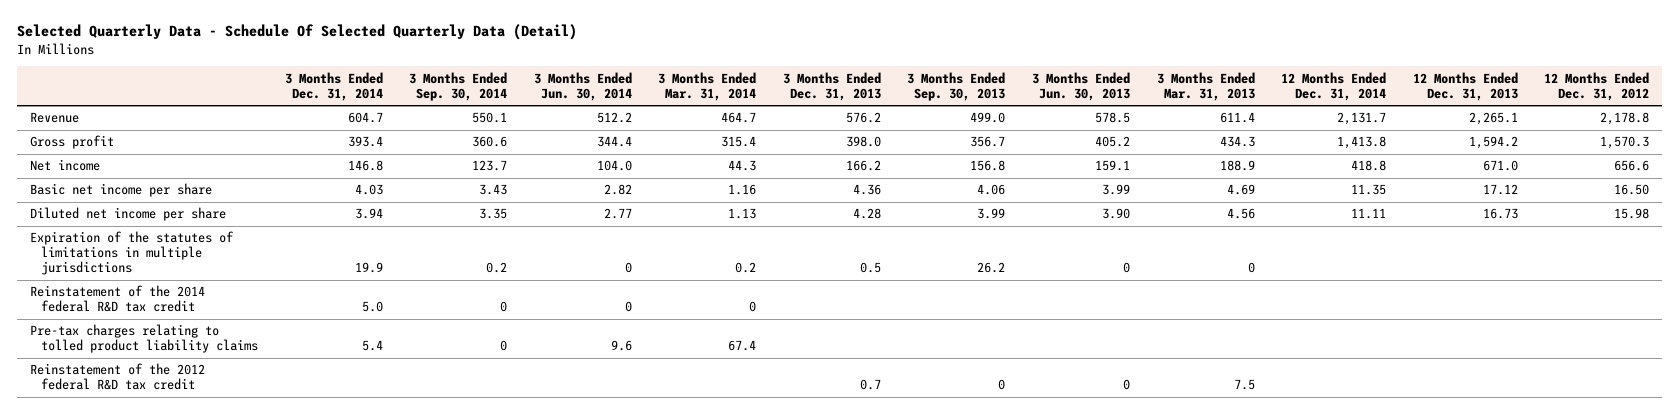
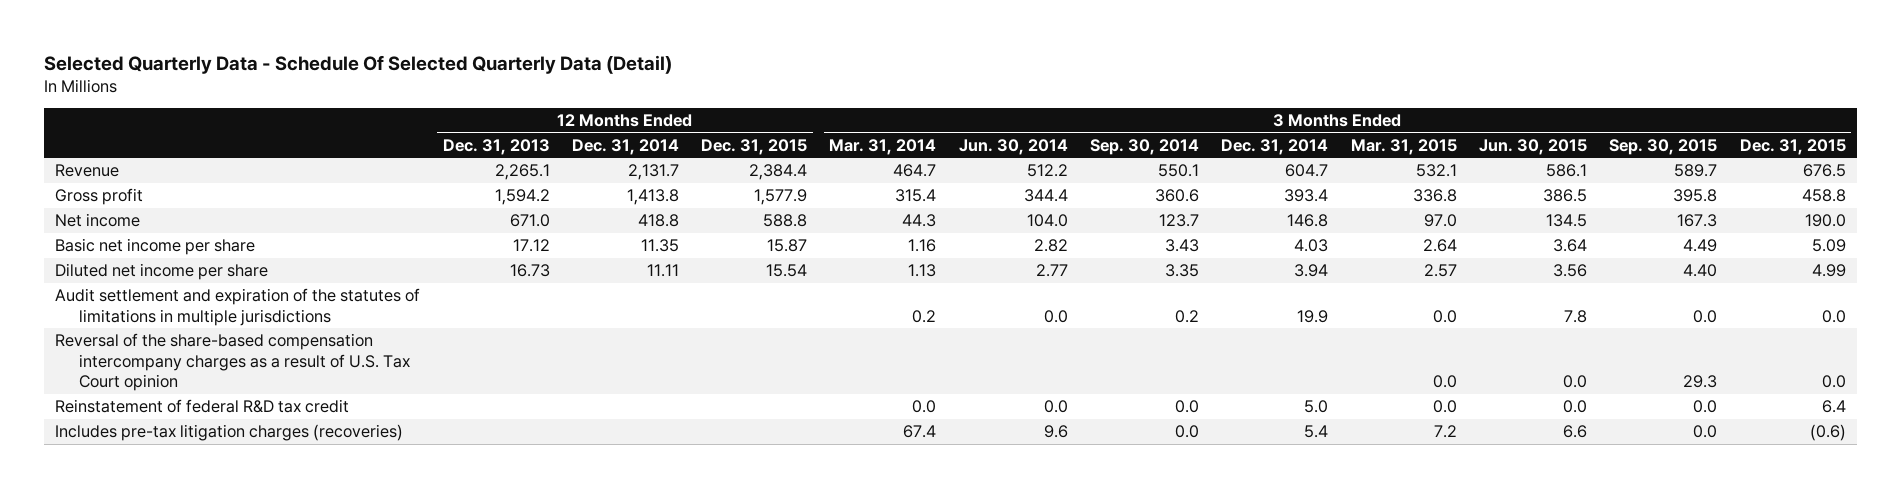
[782,71,881,101] 3 Months Ended Dec. 31, 2013 -> none
[907,71,1006,101] 3 Months Ended Sep. 30, 2013 -> none
[1031,71,1130,101] 3 Months Ended Jun. 30, 2013 -> none
[1156,71,1255,101] 3 Months Ended Mar. 31, 2013 -> none
[1544,71,1650,101] 12 Months Ended Dec. 31, 2012 -> none
none -> [701,138,808,155] Dec. 31, 2015
none -> [1350,138,1457,155] Mar. 31, 2015
none -> [1478,138,1587,155] Jun. 30, 2015
none -> [1609,138,1718,155] Sep. 30, 2015
none -> [1739,138,1846,155] Dec. 31, 2015
[29,363,205,391] Reinstatement of the 2012 federal R&D tax credit -> none
[29,231,234,276] Expiration of the statutes of limitations in multiple jurisdictions -> [55,288,421,326] Audit settlement and expiration of the statutes of limitations in multiple jurisdictions
[624,262,632,274] 0 -> [1043,309,1068,323] 0.0
none -> [55,333,411,392] Reversal of the share-based compensation intercompany charges as a result of U.S. Tax Court opinion
[29,285,205,313] Reinstatement of the 2014 federal R&D tax credit -> [55,399,350,414] Reinstatement of federal R&D tax credit
[500,301,508,313] 0 -> [1175,400,1200,414] 0.0
[624,301,632,313] 0 -> [1043,400,1068,414] 0.0
[749,301,757,313] 0 -> [912,400,937,414] 0.0
[29,324,259,354] Pre-tax charges relating to tolled product liability claims -> [55,424,404,442] Includes pre-tax litigation charges (recoveries)
[500,340,508,352] 0 -> [1175,425,1200,439] 0.0

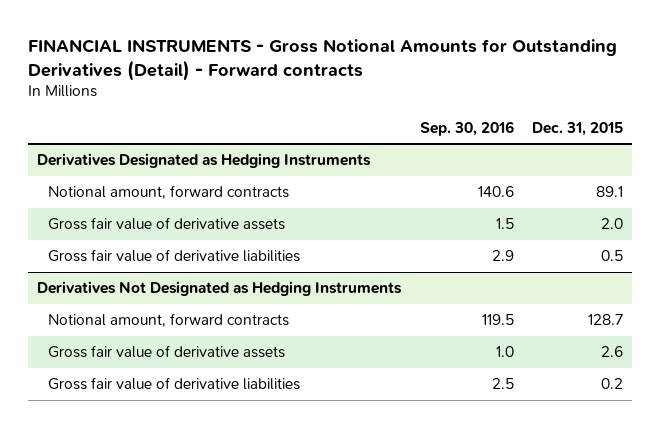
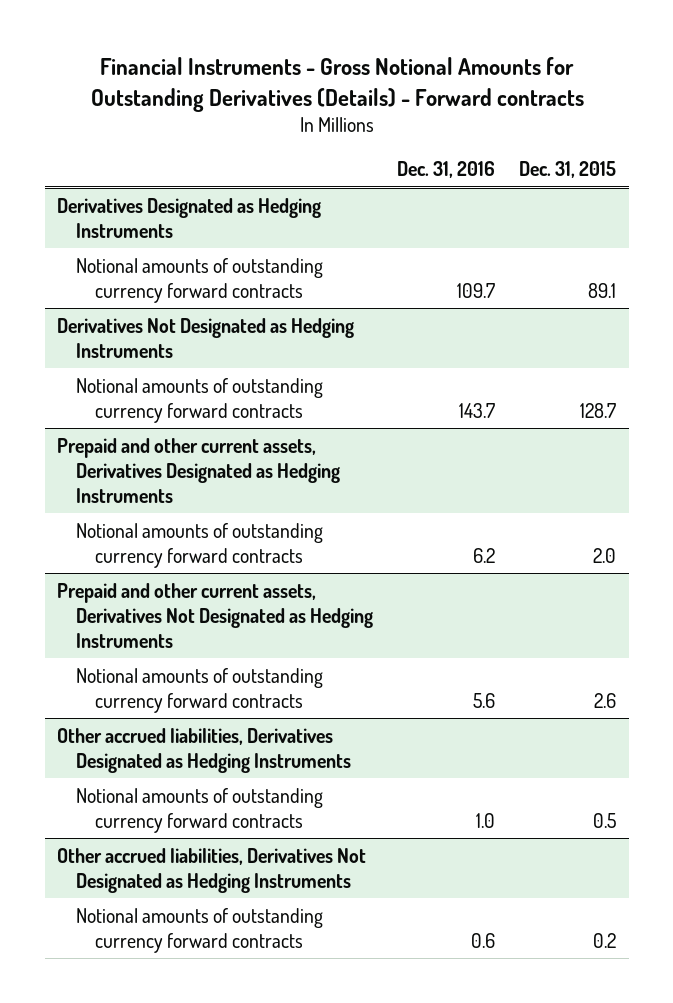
[27,38,617,81] FINANCIAL INSTRUMENTS - Gross Notional Amounts for Outstanding Derivatives (Detail) - Forward contracts -> [90,57,584,112] Financial Instruments - Gross Notional Amounts for Outstanding Derivatives (Details) - Forward contracts
[419,120,514,136] Sep. 30, 2016 -> none
none -> [397,161,496,179] Dec. 31, 2016
[48,217,286,231] Gross fair value of derivative assets -> none
[48,249,301,263] Gross fair value of derivative liabilities -> none
[48,185,290,200] Notional amount, forward contracts -> [76,257,324,303] Notional amounts of outstanding currency forward contracts
[48,345,286,359] Gross fair value of derivative assets -> none
[48,377,301,391] Gross fair value of derivative liabilities -> none
[48,313,290,328] Notional amount, forward contracts -> [76,377,324,423] Notional amounts of outstanding currency forward contracts
none -> [56,437,341,503] Prepaid and other current assets, Derivatives Designated as Hedging Instruments
none -> [76,522,324,568] Notional amounts of outstanding currency forward contracts
none -> [56,582,374,648] Prepaid and other current assets, Derivatives Not Designated as Hedging Instruments
none -> [76,667,324,713] Notional amounts of outstanding currency forward contracts
none -> [56,727,352,773] Other accrued liabilities, Derivatives Designated as Hedging Instruments
none -> [76,787,324,833] Notional amounts of outstanding currency forward contracts
none -> [56,847,366,893] Other accrued liabilities, Derivatives Not Designated as Hedging Instruments
none -> [76,907,324,953] Notional amounts of outstanding currency forward contracts

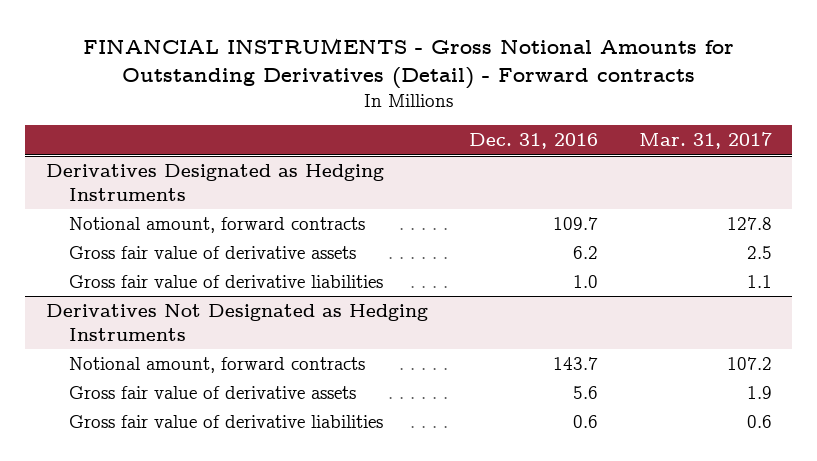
[90,57,584,112] Financial Instruments - Gross Notional Amounts for Outstanding Derivatives (Details) - Forward contracts -> [82,37,734,90] FINANCIAL INSTRUMENTS - Gross Notional Amounts for Outstanding Derivatives (Detail) - Forward contracts
[519,161,617,179] Dec. 31, 2015 -> none
none -> [638,132,772,150] Mar. 31, 2017
[76,257,324,303] Notional amounts of outstanding currency forward contracts -> [69,216,366,233] Notional amount, forward contracts
none -> [69,245,357,259] Gross fair value of derivative assets
none -> [69,274,384,288] Gross fair value of derivative liabilities
[56,437,341,503] Prepaid and other current assets, Derivatives Designated as Hedging Instruments -> none
[76,522,324,568] Notional amounts of outstanding currency forward contracts -> none
[56,582,374,648] Prepaid and other current assets, Derivatives Not Designated as Hedging Instruments -> none
[76,667,324,713] Notional amounts of outstanding currency forward contracts -> none
[56,727,352,773] Other accrued liabilities, Derivatives Designated as Hedging Instruments -> none
[76,787,324,833] Notional amounts of outstanding currency forward contracts -> none
[56,847,366,893] Other accrued liabilities, Derivatives Not Designated as Hedging Instruments -> none
[76,907,324,953] Notional amounts of outstanding currency forward contracts -> none
[76,377,324,423] Notional amounts of outstanding currency forward contracts -> [69,356,366,373] Notional amount, forward contracts
none -> [69,385,357,399] Gross fair value of derivative assets
none -> [69,414,384,428] Gross fair value of derivative liabilities

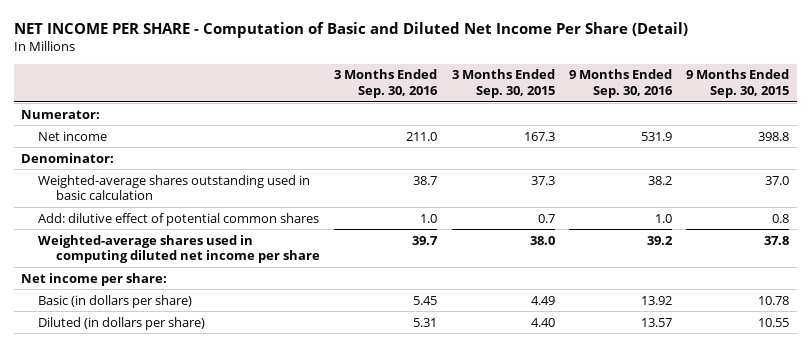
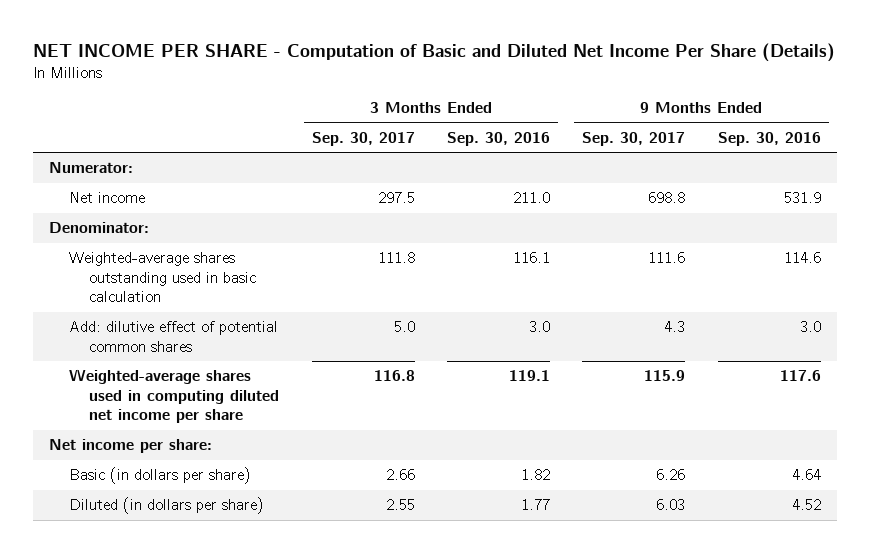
[13,21,688,38] NET INCOME PER SHARE - Computation of Basic and Diluted Net Income Per Share (Detail) -> [32,42,835,62] NET INCOME PER SHARE - Computation of Basic and Diluted Net Income Per Share (Details)
[451,69,555,99] 3 Months Ended Sep. 30, 2015 -> none
[686,69,790,99] 9 Months Ended Sep. 30, 2015 -> none
none -> [311,131,415,146] Sep. 30, 2017
none -> [582,131,686,146] Sep. 30, 2017
[413,175,438,185] 38.7 -> [512,252,550,264] 116.1
[647,175,672,185] 38.2 -> [783,252,821,264] 114.6
[420,213,438,223] 1.0 -> [528,321,550,333] 3.0
[654,213,672,223] 1.0 -> [799,321,821,333] 3.0
[412,235,439,245] 39.7 -> [508,370,550,382] 119.1
[646,235,673,245] 39.2 -> [779,370,821,382] 117.6
[413,295,438,305] 5.45 -> [520,469,550,481] 1.82
[640,295,672,305] 13.92 -> [791,469,821,481] 4.64
[413,317,438,327] 5.31 -> [520,499,550,511] 1.77
[640,317,672,327] 13.57 -> [791,499,821,511] 4.52

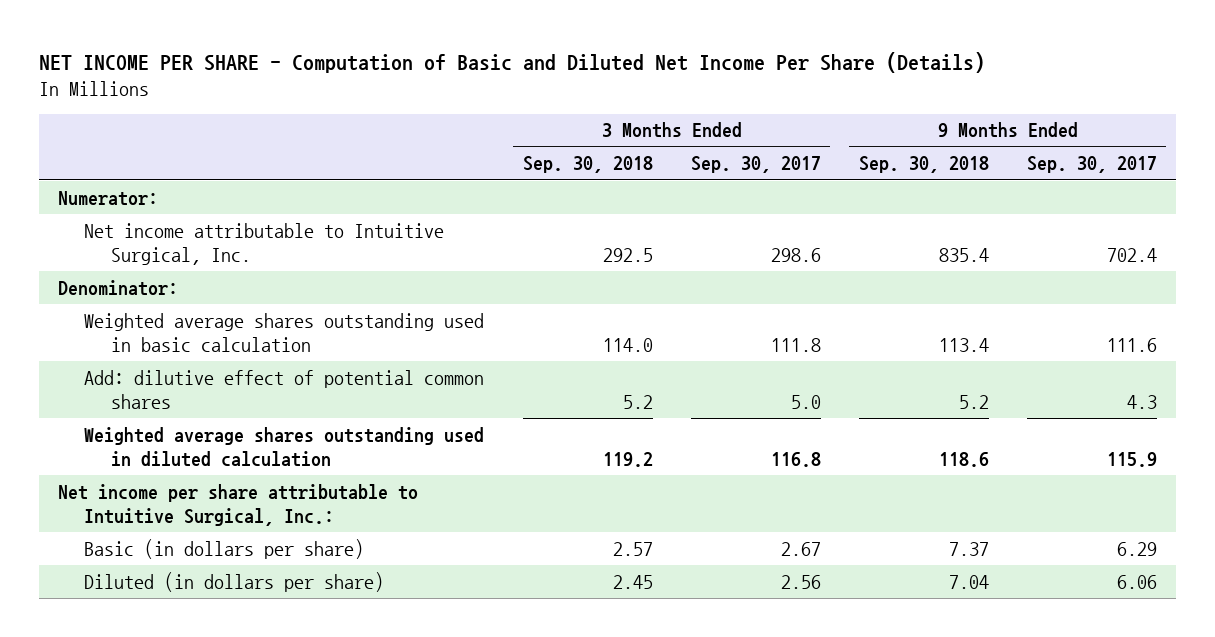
[446,131,550,146] Sep. 30, 2016 -> none
[717,131,821,146] Sep. 30, 2016 -> none
none -> [522,156,653,174] Sep. 30, 2018
none -> [858,156,989,174] Sep. 30, 2018
[69,192,146,204] Net income -> [84,222,445,265] Net income attributable to Intuitive Surgical, Inc.
[377,192,415,204] 297.5 -> [770,247,821,262] 298.6
[648,192,686,204] 698.8 -> [1106,247,1157,262] 702.4
[69,252,257,303] Weighted-average shares outstanding used in basic calculation -> [84,312,485,352] Weighted average shares outstanding used in basic calculation
[69,369,280,424] Weighted-average shares used in computing diluted net income per share -> [84,426,485,467] Weighted average shares outstanding used in diluted calculation
[49,439,213,454] Net income per share: -> [57,483,418,526] Net income per share attributable to Intuitive Surgical, Inc.:
[385,469,415,481] 2.66 -> [780,541,821,556] 2.67
[656,469,686,481] 6.26 -> [1116,541,1157,556] 6.29
[385,499,415,511] 2.55 -> [780,574,821,589] 2.56
[656,499,686,511] 6.03 -> [1116,574,1157,589] 6.06

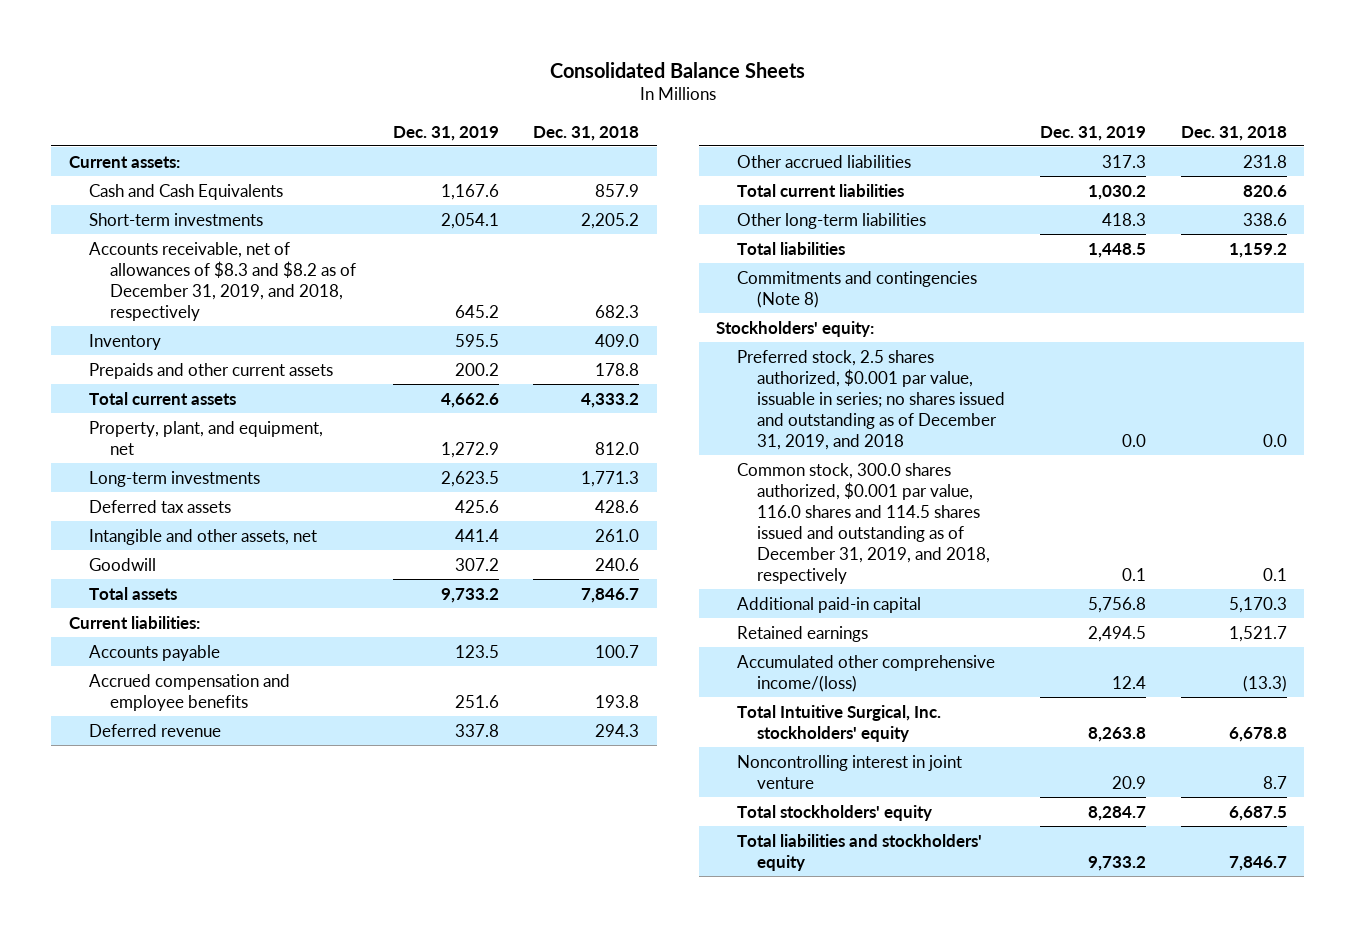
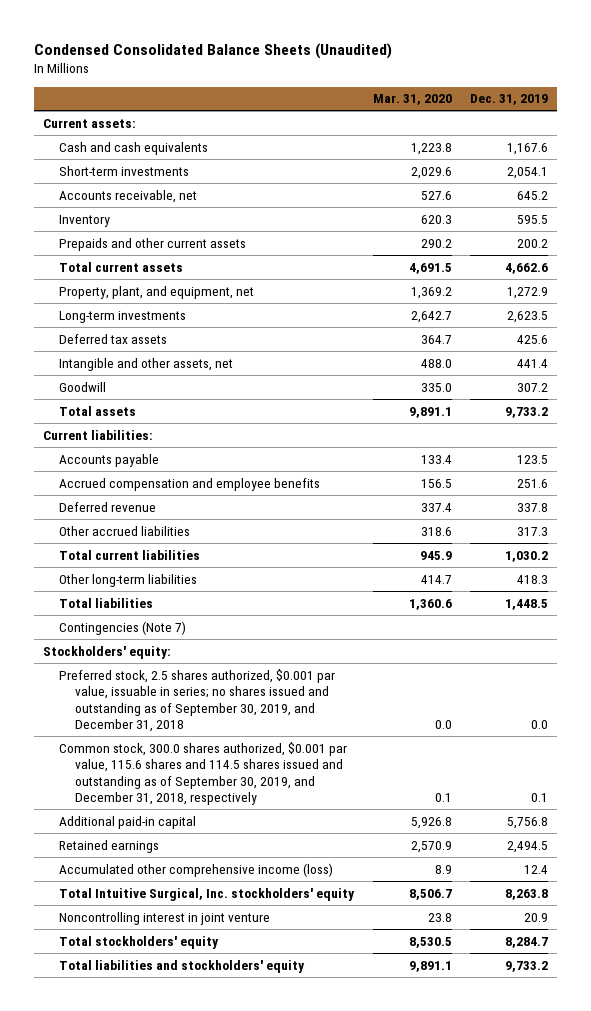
[549,61,805,78] Consolidated Balance Sheets -> [33,42,392,59] Condensed Consolidated Balance Sheets (Unaudited)
[533,125,640,141] Dec. 31, 2018 -> none
none -> [372,94,452,106] Mar. 31, 2020
[89,183,284,200] Cash and Cash Equivalents -> [59,141,209,155] Cash and cash equivalents
[89,241,357,321] Accounts receivable, net of allowances of $8.3 and $8.2 as of December 31, 2019, and 2018, respectively -> [59,189,198,203] Accounts receivable, net
[736,270,977,308] Commitments and contingencies (Note 8) -> [59,620,187,635] Contingencies (Note 7)
[736,349,1006,450] Preferred stock, 2.5 shares authorized, $0.001 par value, issuable in series; no shares issued and outstanding as of December 31, 2019, and 2018 -> [59,668,336,733] Preferred stock, 2.5 shares authorized, $0.001 par value, issuable in series; no shares issued and outstanding as of September 30, 2019, and December 31, 2018
[736,462,991,584] Common stock, 300.0 shares authorized, $0.001 par value, 116.0 shares and 114.5 shares issued and outstanding as of December 31, 2019, and 2018, respectively -> [59,741,348,806] Common stock, 300.0 shares authorized, $0.001 par value, 115.6 shares and 114.5 shares issued and outstanding as of September 30, 2019, and December 31, 2018, respectively
[736,654,995,692] Accumulated other comprehensive income/(loss) -> [59,862,334,877] Accumulated other comprehensive income (loss)

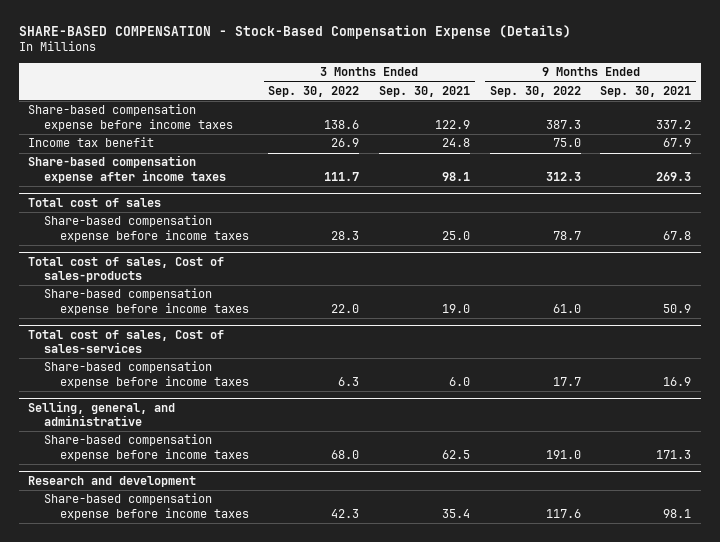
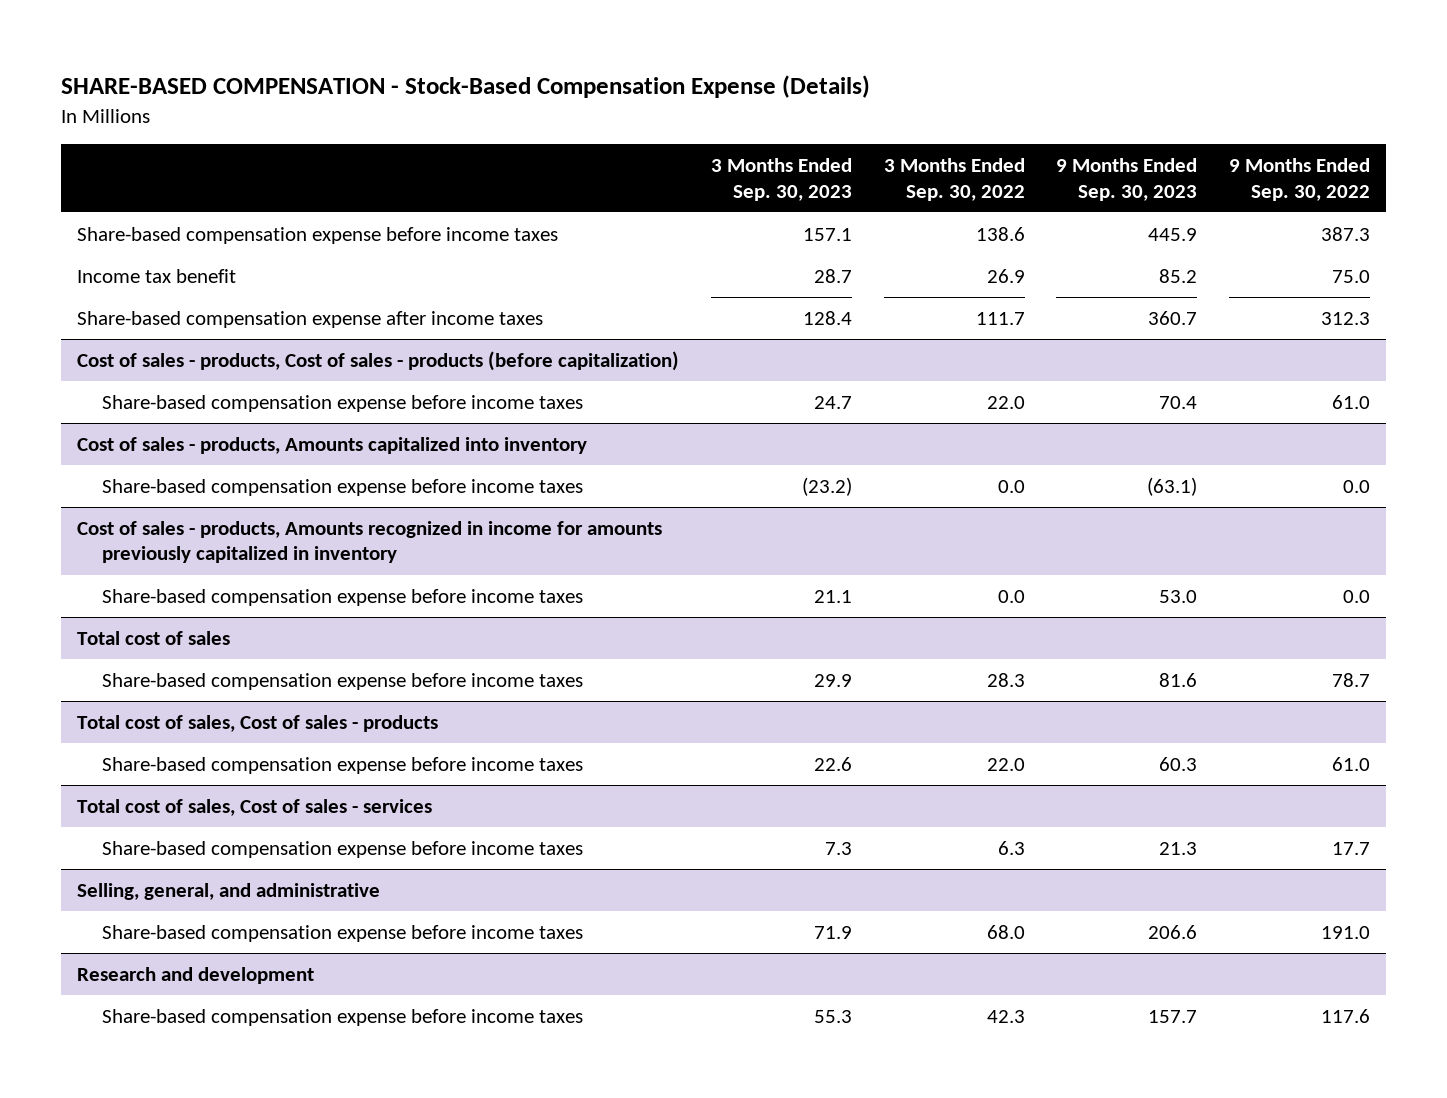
[379,85,471,97] Sep. 30, 2021 -> none
[600,85,692,97] Sep. 30, 2021 -> none
none -> [711,158,853,201] 3 Months Ended Sep. 30, 2023
none -> [1056,158,1198,201] 9 Months Ended Sep. 30, 2023
none -> [77,350,680,371] Cost of sales - products, Cost of sales - products (before capitalization)
none -> [102,394,584,412] Share-based compensation expense before income taxes
none -> [77,436,588,454] Cost of sales - products, Amounts capitalized into inventory
none -> [102,478,584,496] Share-based compensation expense before income taxes
none -> [77,520,663,564] Cost of sales - products, Amounts recognized in income for amounts previously capitalized in inventory
none -> [102,588,584,606] Share-based compensation expense before income taxes
[28,256,225,283] Total cost of sales, Cost of sales-products -> [77,714,439,732] Total cost of sales, Cost of sales - products
[28,329,225,354] Total cost of sales, Cost of sales-services -> [77,798,433,816] Total cost of sales, Cost of sales - services

